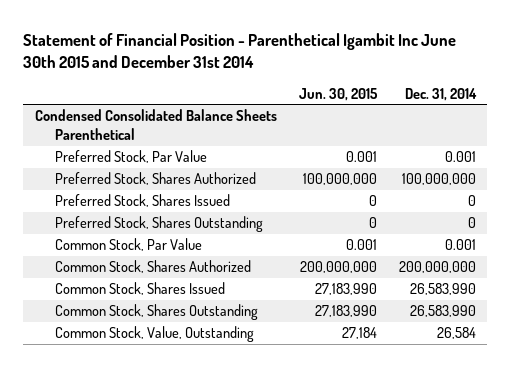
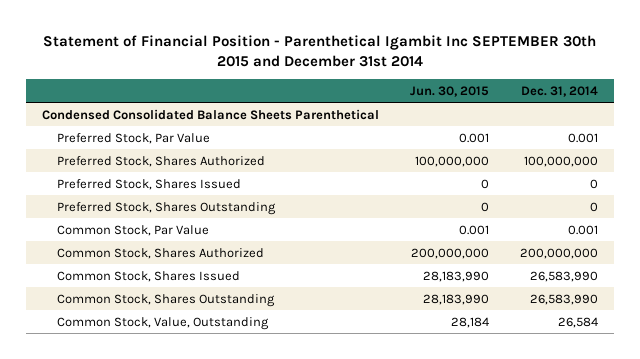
[23,32,457,68] Statement of Financial Position - Parenthetical Igambit Inc June 30th 2015 and December 31st 2014 -> [43,35,597,68] Statement of Financial Position - Parenthetical Igambit Inc SEPTEMBER 30th 2015 and December 31st 2014
[314,283,377,296] 27,183,990 -> [423,270,490,282] 28,183,990
[314,305,377,318] 27,183,990 -> [423,293,490,305] 28,183,990
[341,327,377,340] 27,184 -> [451,316,490,328] 28,184

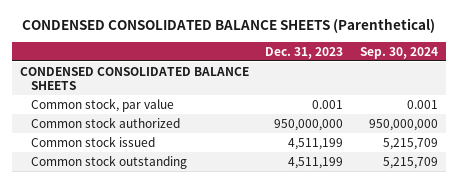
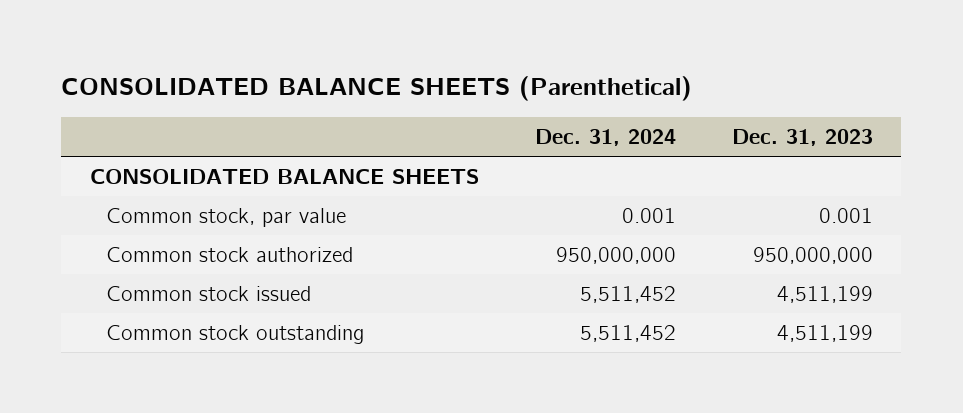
[21,18,435,34] CONDENSED CONSOLIDATED BALANCE SHEETS (Parenthetical) -> [61,76,693,102] CONSOLIDATED BALANCE SHEETS (Parenthetical)
[359,46,438,59] Sep. 30, 2024 -> none
none -> [534,128,676,146] Dec. 31, 2024
[20,66,250,91] CONDENSED CONSOLIDATED BALANCE SHEETS -> [89,169,479,185] CONSOLIDATED BALANCE SHEETS

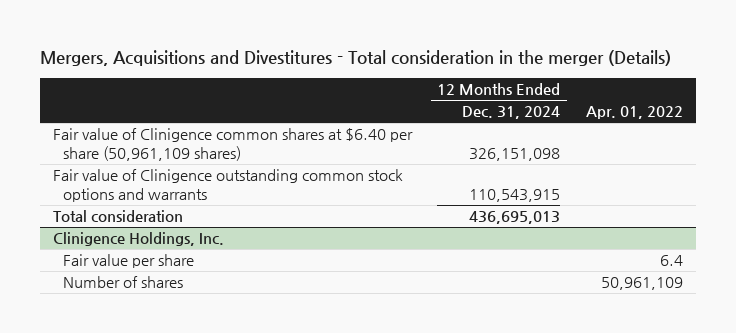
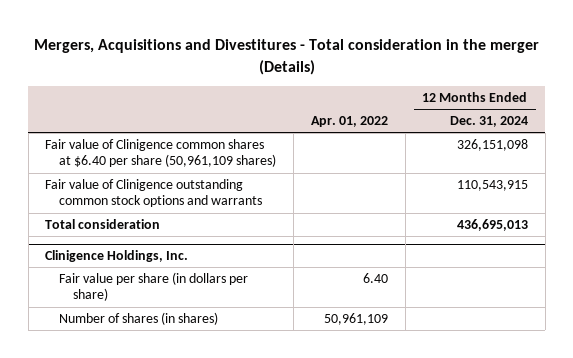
[63,254,195,269] Fair value per share -> [59,272,249,302] Fair value per share (in dollars per share)
[660,255,684,267] 6.4 -> [363,273,389,284] 6.40
[63,276,184,289] Number of shares -> [59,312,219,326] Number of shares (in shares)

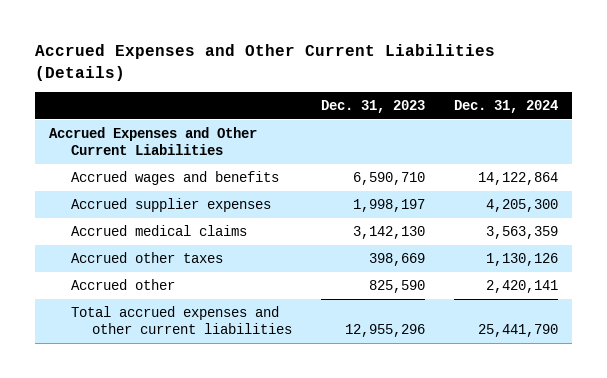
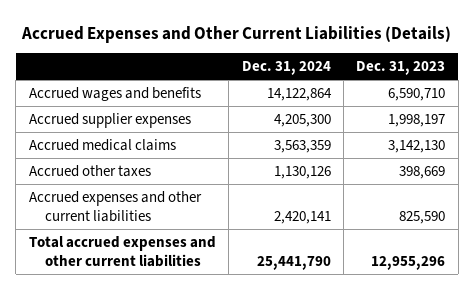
[49,127,258,155] Accrued Expenses and Other Current Liabilities -> none
[70,279,175,291] Accrued other -> [28,190,202,222] Accrued expenses and other current liabilities

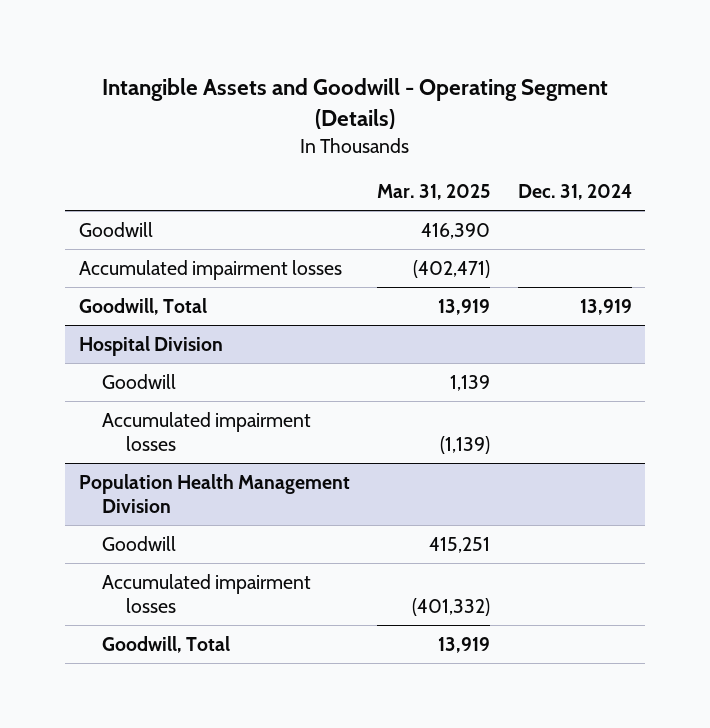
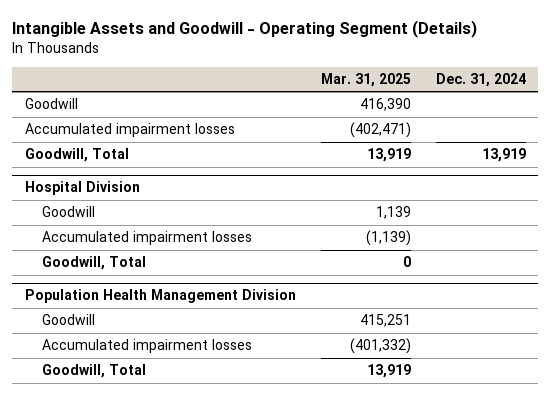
none -> [42,256,147,271] Goodwill, Total

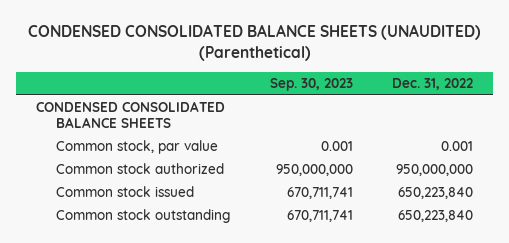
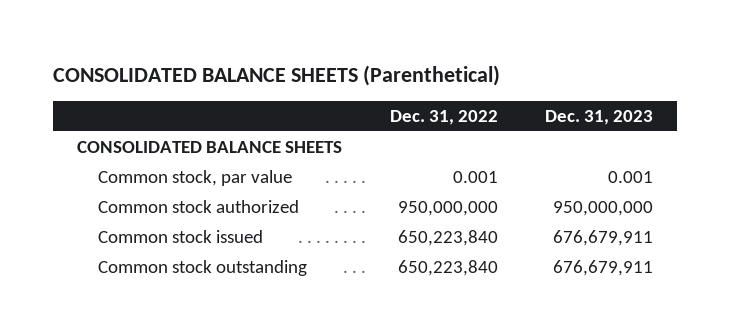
[27,24,481,62] CONDENSED CONSOLIDATED BALANCE SHEETS (UNAUDITED) (Parenthetical) -> [53,65,501,87] CONSOLIDATED BALANCE SHEETS (Parenthetical)
[269,78,353,92] Sep. 30, 2023 -> none
none -> [545,109,654,125] Dec. 31, 2023
[35,101,225,129] CONDENSED CONSOLIDATED BALANCE SHEETS -> [77,140,343,153] CONSOLIDATED BALANCE SHEETS

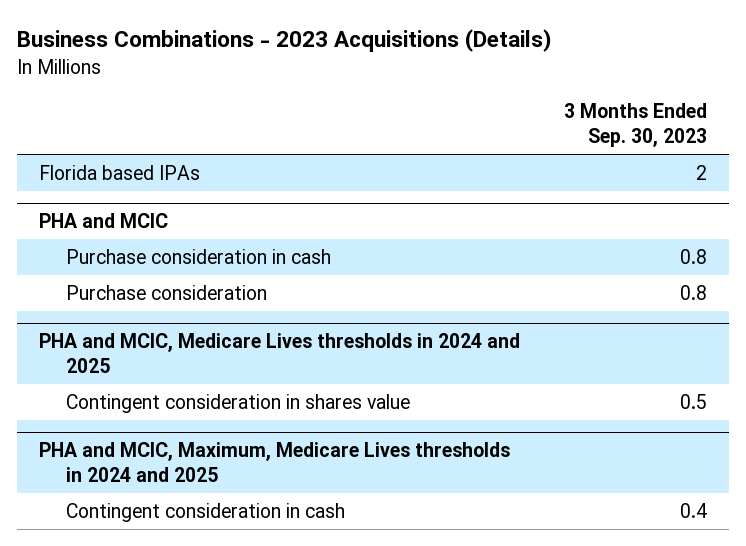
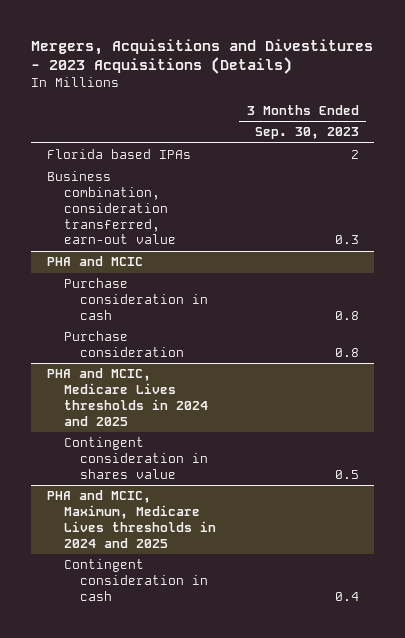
[16,29,552,53] Business Combinations - 2023 Acquisitions (Details) -> [31,38,374,75] Mergers, Acquisitions and Divestitures - 2023 Acquisitions (Details)
none -> [46,171,176,245] Business combination, consideration transferred, earn-out value

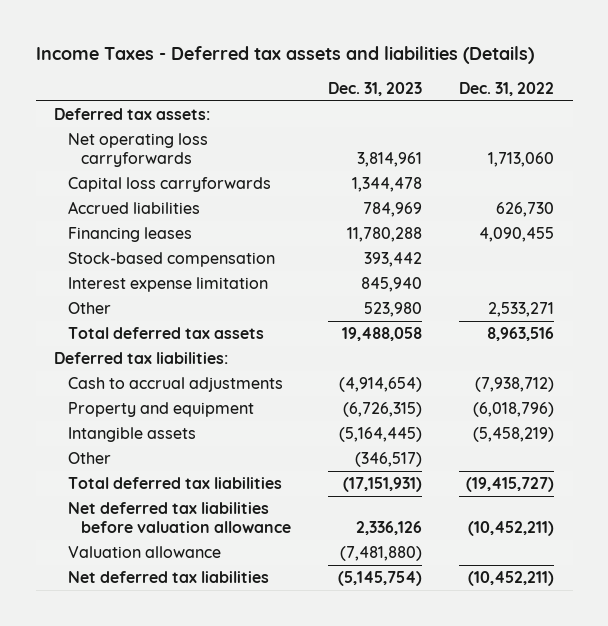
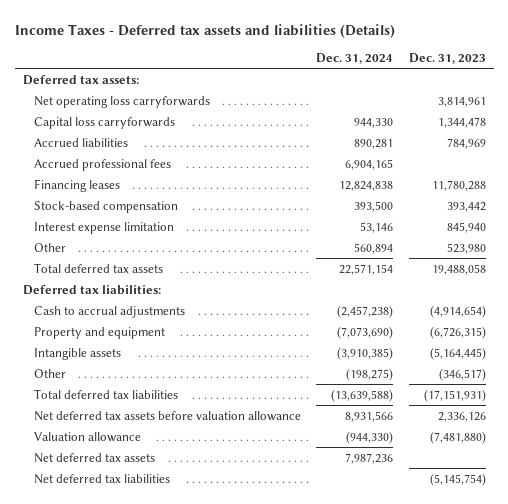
[459,82,555,97] Dec. 31, 2022 -> none
none -> [316,53,394,65] Dec. 31, 2024
none -> [33,158,171,171] Accrued professional fees
[67,501,292,534] Net deferred tax liabilities before valuation allowance -> [33,410,301,421] Net deferred tax assets before valuation allowance
none -> [33,452,155,463] Net deferred tax assets

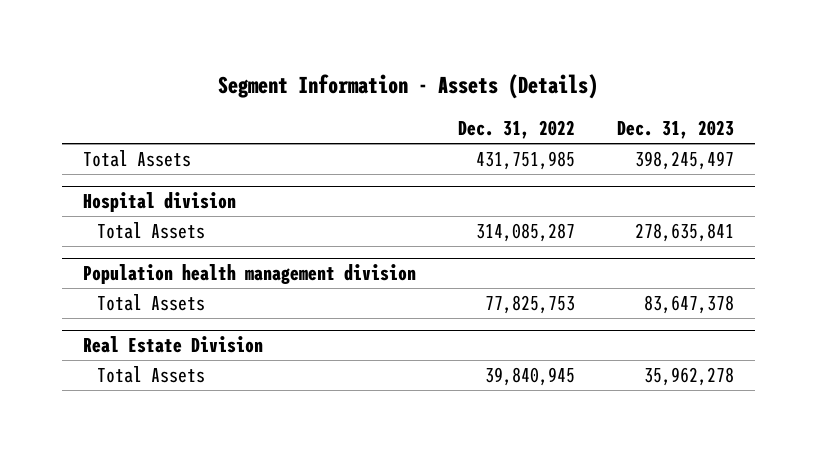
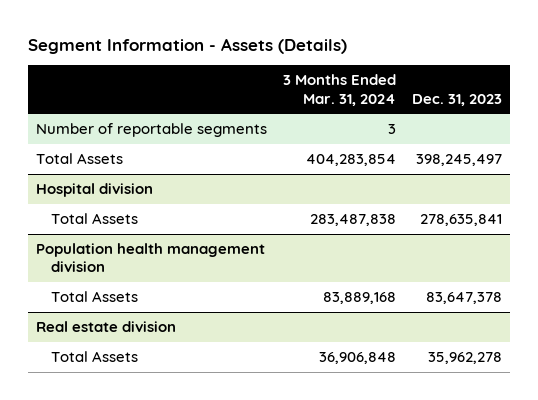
[457,119,575,139] Dec. 31, 2022 -> none
none -> [282,74,396,106] 3 Months Ended Mar. 31, 2024
none -> [35,123,267,138] Number of reportable segments
[82,336,263,354] Real Estate Division -> [35,321,176,333] Real estate division

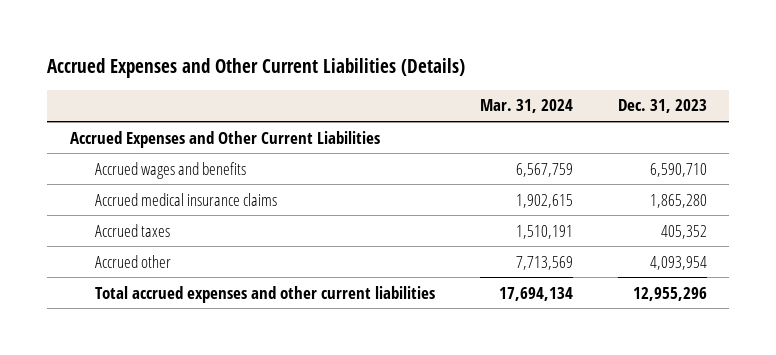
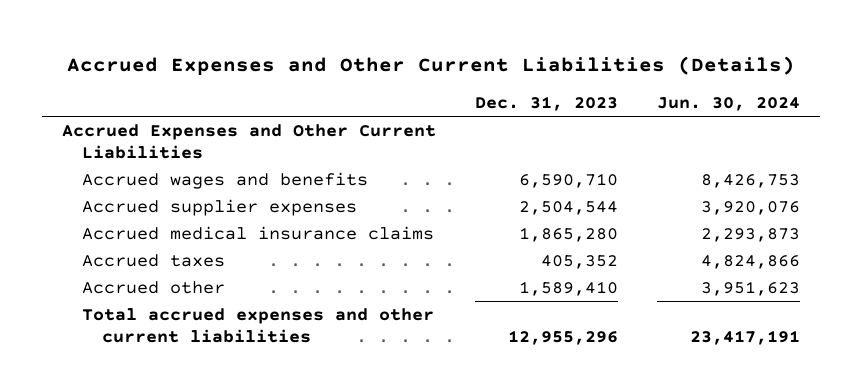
[479,99,573,114] Mar. 31, 2024 -> none
none -> [657,97,801,112] Jun. 30, 2024
none -> [81,199,357,217] Accrued supplier expenses
[649,255,707,270] 4,093,954 -> [518,281,618,297] 1,589,410

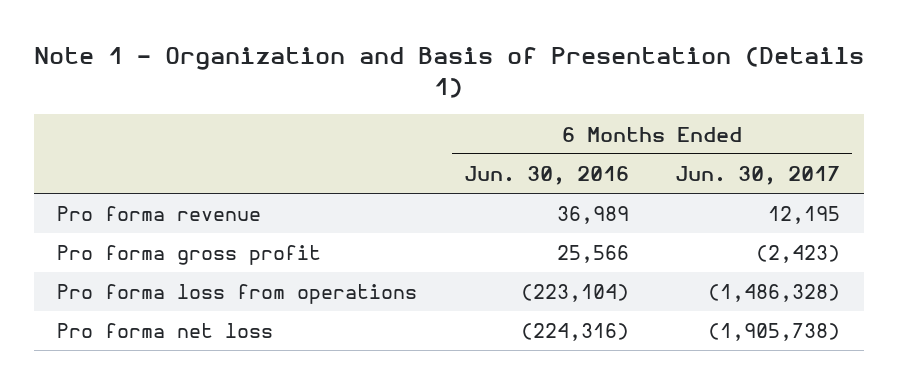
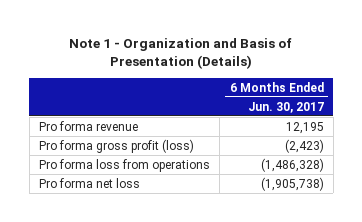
[33,47,864,98] Note 1 - Organization and Basis of Presentation (Details 1) -> [69,37,293,70] Note 1 - Organization and Basis of Presentation (Details)
[463,166,629,186] Jun. 30, 2016 -> none
[57,245,322,266] Pro forma gross profit -> [38,138,194,153] Pro forma gross profit (loss)

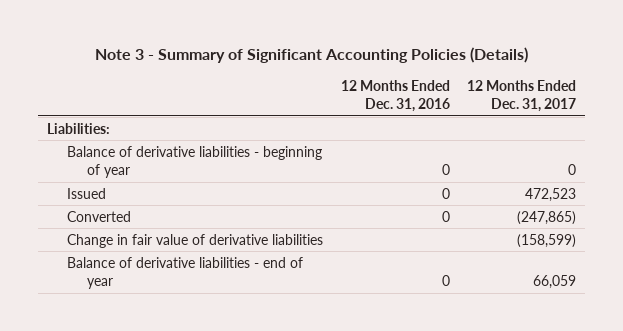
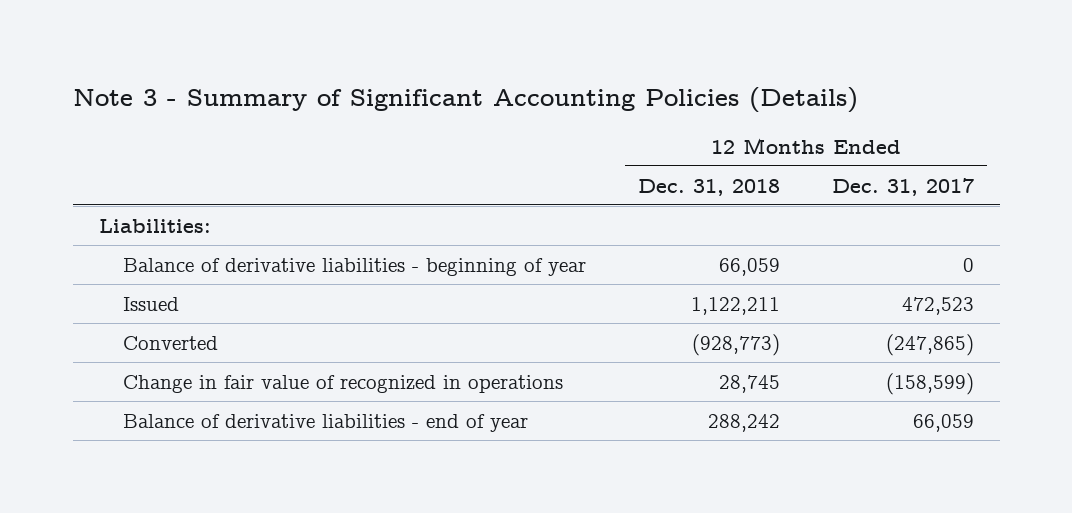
[340,79,450,112] 12 Months Ended Dec. 31, 2016 -> none
none -> [637,178,780,196] Dec. 31, 2018
[66,233,323,248] Change in fair value of derivative liabilities -> [122,374,563,393] Change in fair value of recognized in operations

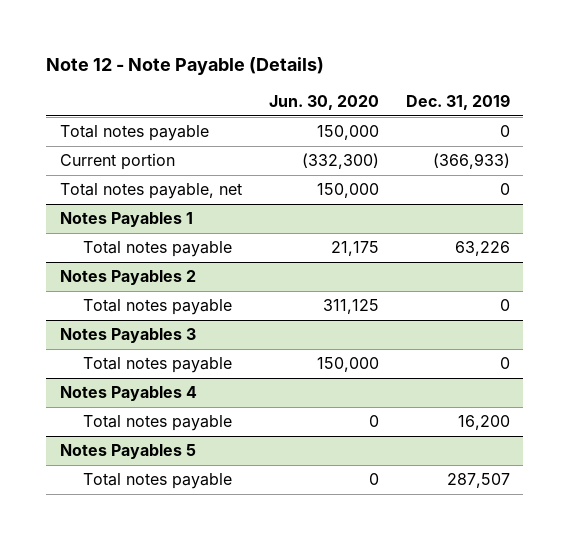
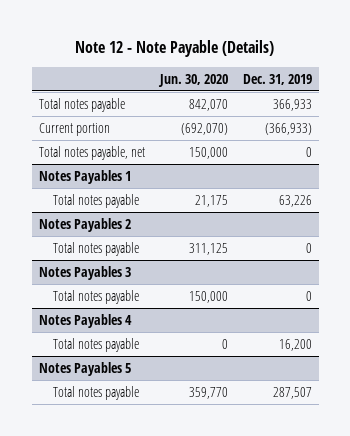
[316,125,379,141] 150,000 -> [188,98,228,111] 842,070
[499,125,510,138] 0 -> [272,98,312,111] 366,933
[301,153,379,170] (332,300) -> [180,122,228,135] (692,070)
[368,473,379,486] 0 -> [188,386,228,399] 359,770

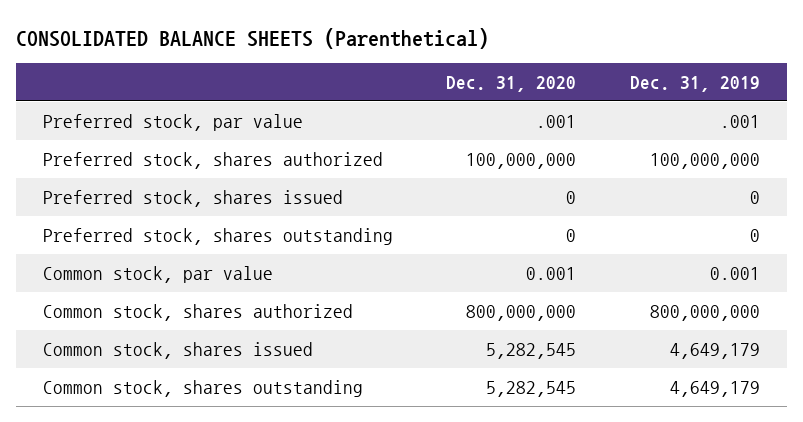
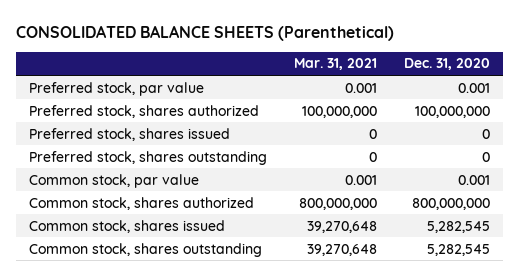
[630,75,761,92] Dec. 31, 2019 -> none
none -> [293,58,377,71] Mar. 31, 2021
[536,114,577,128] .001 -> [457,82,490,93] 0.001

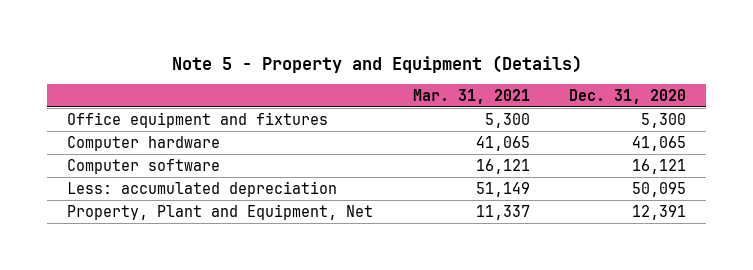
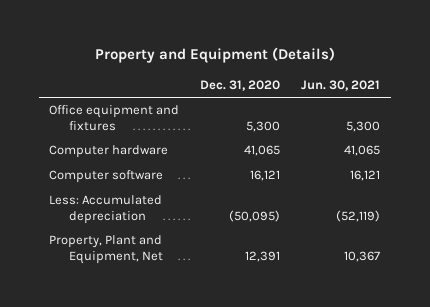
[171,54,582,73] Note 5 - Property and Equipment (Details) -> [94,47,335,64] Property and Equipment (Details)
[412,88,530,104] Mar. 31, 2021 -> none
none -> [301,79,381,91] Jun. 30, 2021
[66,180,337,197] Less: accumulated depreciation -> [49,195,163,224] Less: Accumulated depreciation
[632,181,687,197] 50,095 -> [229,209,281,222] (50,095)

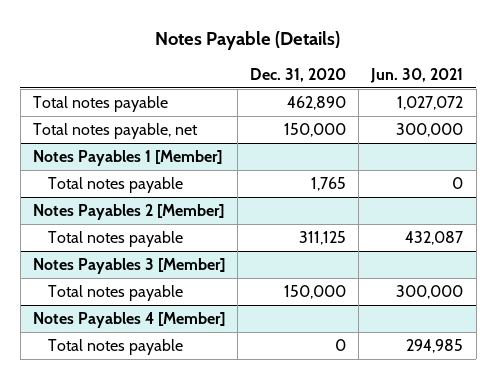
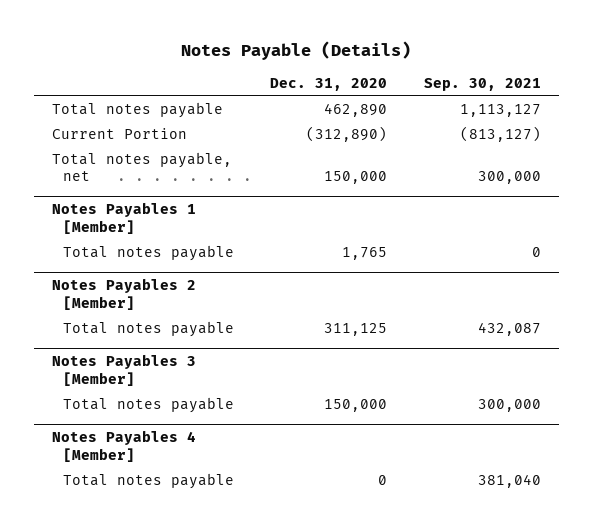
[370,68,464,84] Jun. 30, 2021 -> none
none -> [423,77,541,91] Sep. 30, 2021
none -> [52,127,188,139] Current Portion

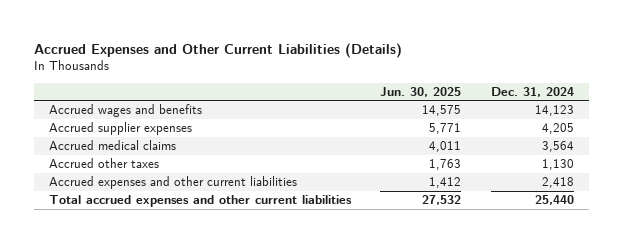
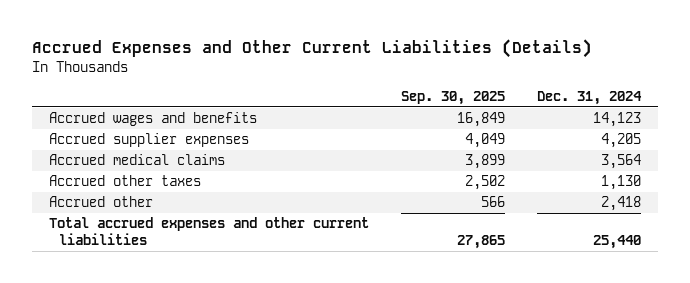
[380,86,462,97] Jun. 30, 2025 -> none
none -> [400,90,505,105] Sep. 30, 2025
[49,176,298,190] Accrued expenses and other current liabilities -> [48,196,153,208] Accrued other

